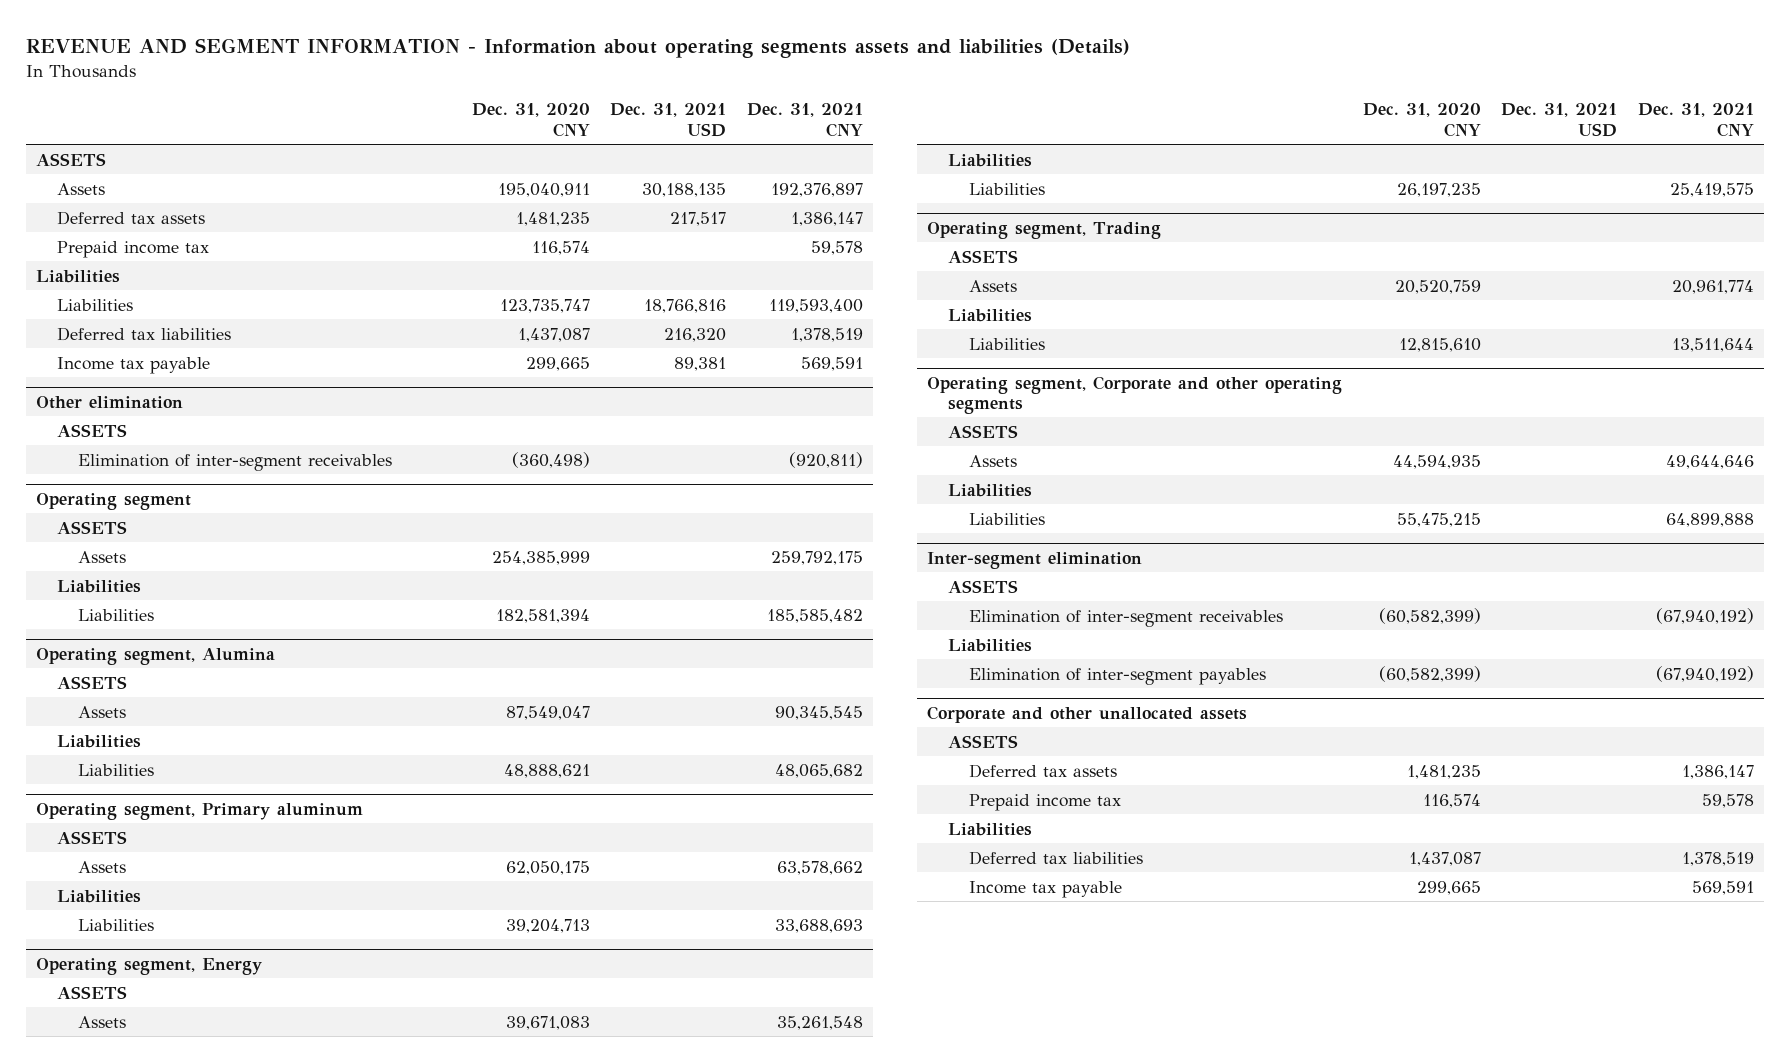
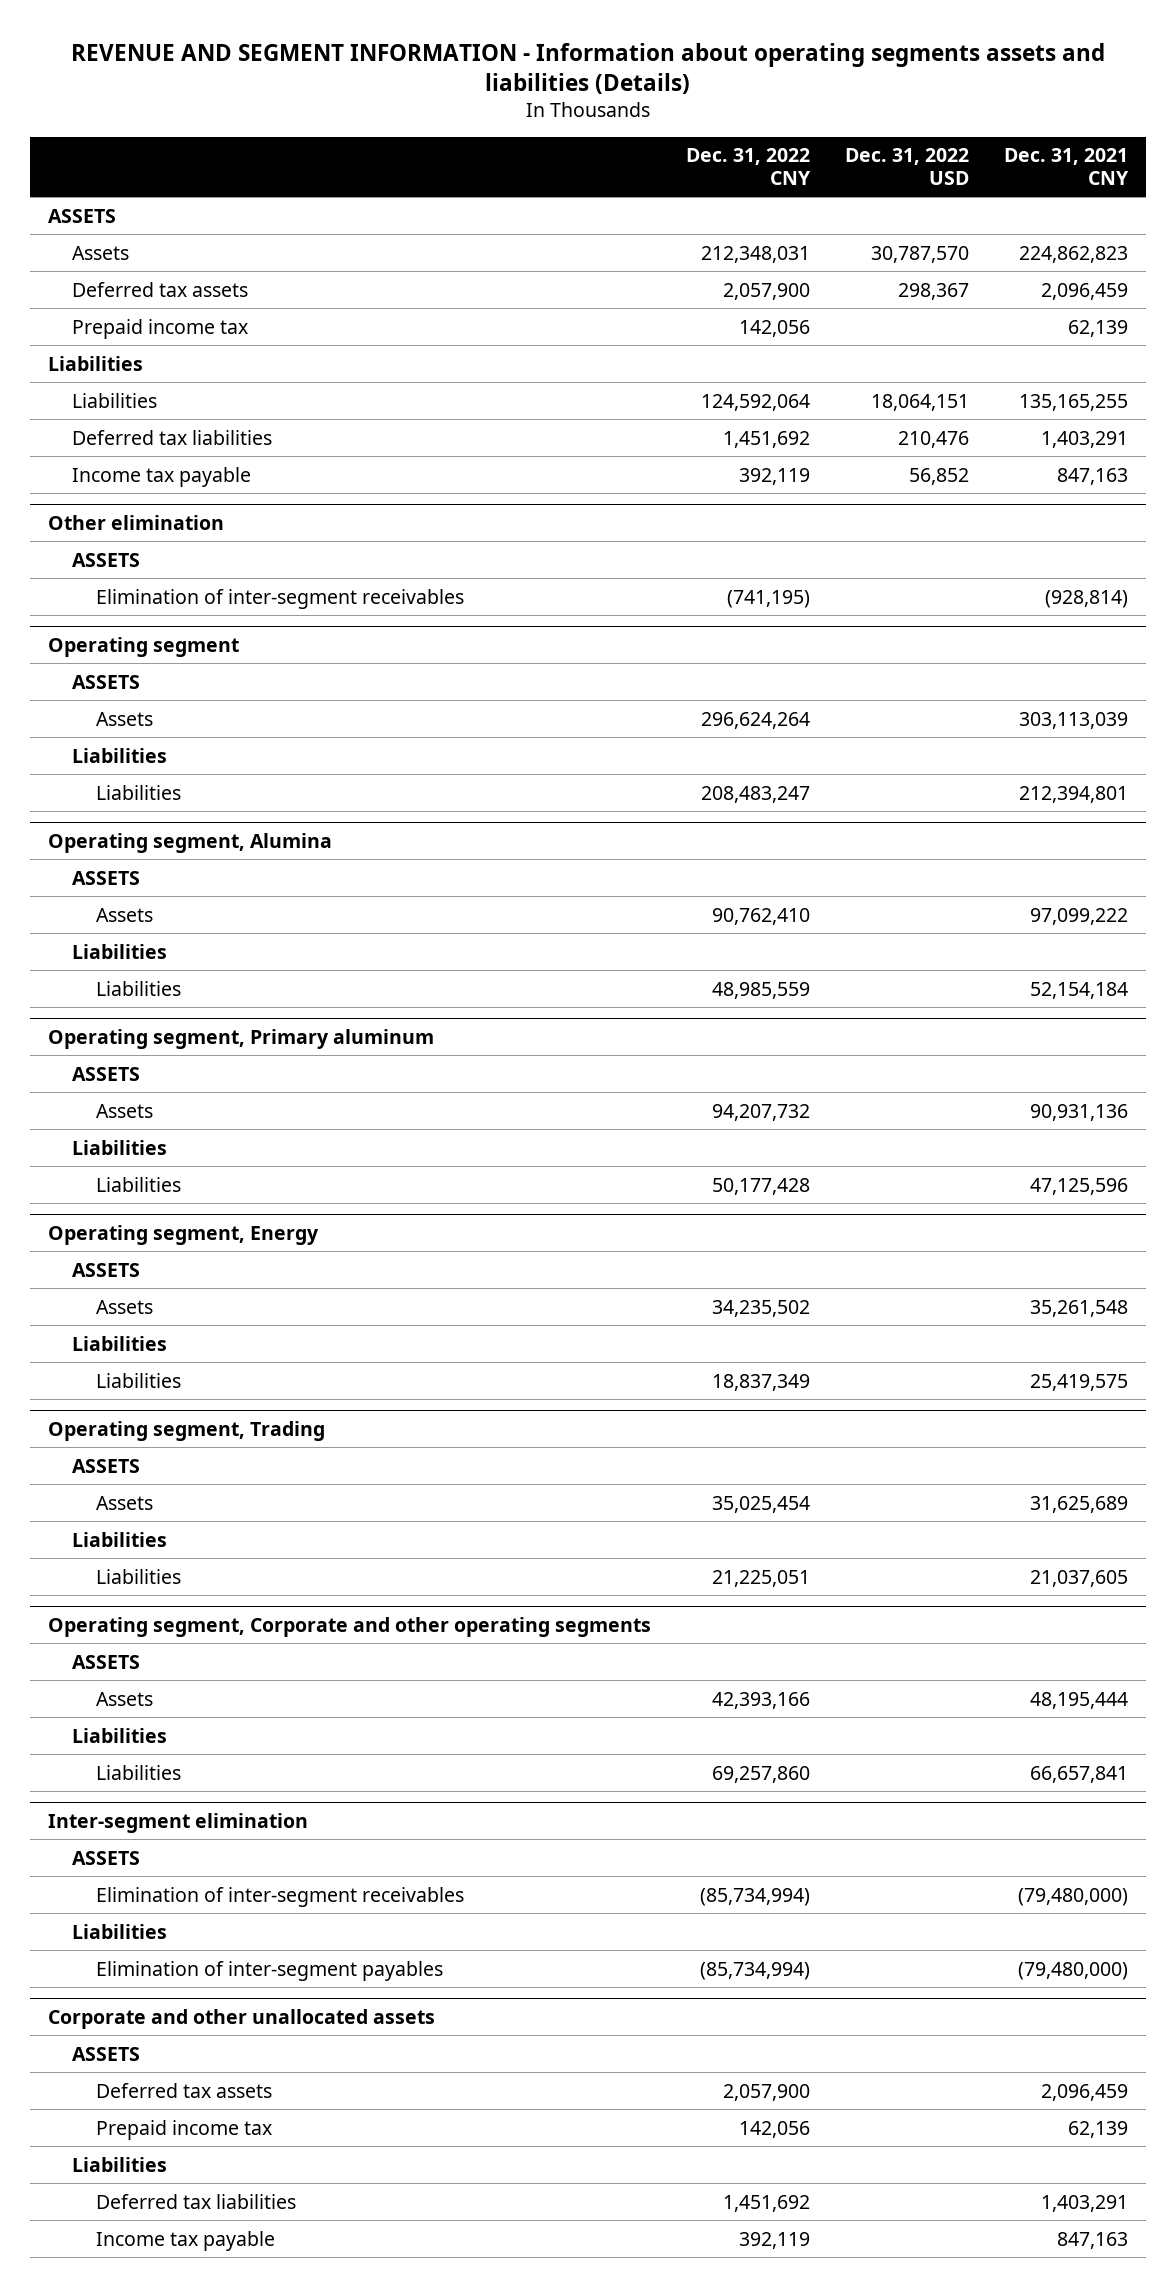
[471,103,590,137] Dec. 31, 2020 CNY -> none
[610,103,727,137] Dec. 31, 2021 USD -> none
none -> [685,148,811,185] Dec. 31, 2022 CNY
none -> [845,148,970,185] Dec. 31, 2022 USD
[770,182,863,197] 192,376,897 -> [1019,245,1129,263] 224,862,823
[790,211,863,226] 1,386,147 -> [1041,282,1129,300] 2,096,459
[810,240,863,255] 59,578 -> [1068,319,1129,337] 62,139
[768,298,863,313] 119,593,400 -> [1019,393,1129,411] 135,165,255
[790,327,863,342] 1,378,519 -> [1041,430,1129,448] 1,403,291
[800,356,863,371] 569,591 -> [1057,467,1129,485] 847,163
[788,451,863,468] (920,811) -> [1045,589,1129,608] (928,814)
[770,550,863,565] 259,792,175 -> [1019,711,1129,729] 303,113,039
[766,608,863,623] 185,585,482 -> [1019,785,1129,803] 212,394,801
[774,705,863,720] 90,345,545 -> [1030,907,1129,925] 97,099,222
[774,763,863,778] 48,065,682 -> [1030,981,1129,999] 52,154,184
[776,860,863,875] 63,578,662 -> [1030,1103,1129,1121] 90,931,136
[774,918,863,933] 33,688,693 -> [1030,1177,1129,1195] 47,125,596
[1671,279,1754,294] 20,961,774 -> [1030,1495,1129,1513] 31,625,689
[1671,337,1754,352] 13,511,644 -> [1030,1569,1129,1587] 21,037,605
[1665,454,1754,469] 49,644,646 -> [1030,1691,1129,1709] 48,195,444
[1665,512,1754,527] 64,899,888 -> [1030,1765,1129,1783] 66,657,841
[1655,607,1754,624] (67,940,192) -> [1018,1887,1129,1906] (79,480,000)
[1655,665,1754,682] (67,940,192) -> [1018,1961,1129,1980] (79,480,000)
[1681,764,1754,779] 1,386,147 -> [1041,2083,1129,2101] 2,096,459
[1701,793,1754,808] 59,578 -> [1068,2120,1129,2138] 62,139
[1681,851,1754,866] 1,378,519 -> [1041,2194,1129,2212] 1,403,291
[1691,880,1754,895] 569,591 -> [1057,2231,1129,2249] 847,163

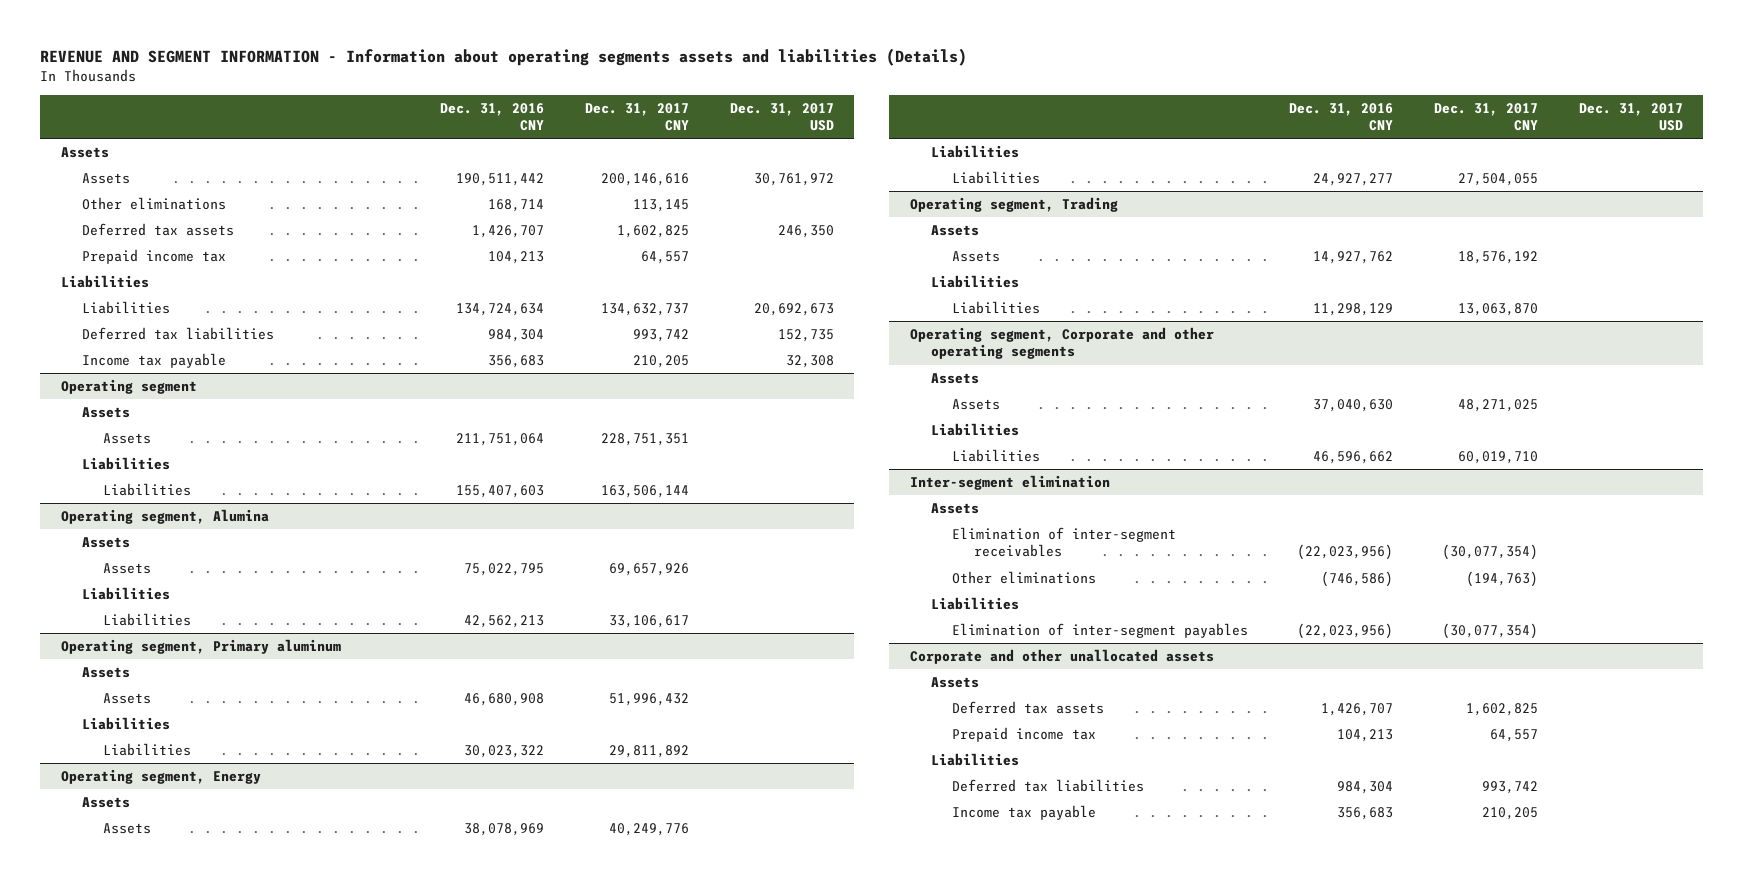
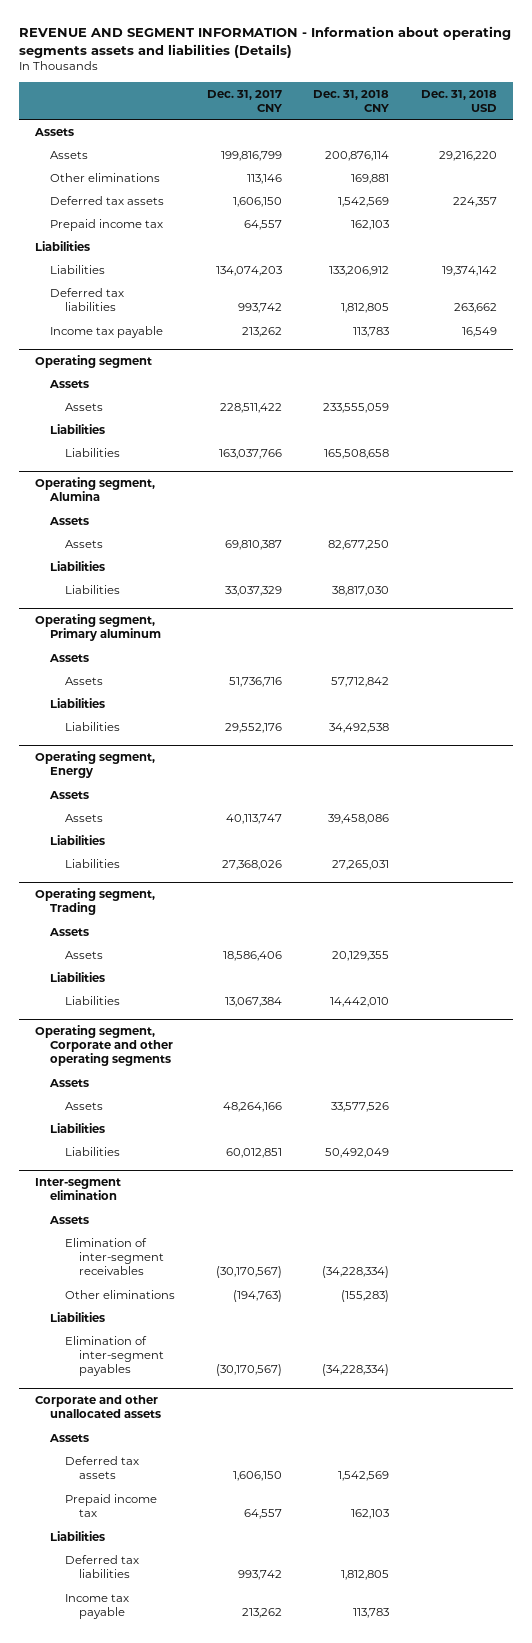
[440,102,545,132] Dec. 31, 2016 CNY -> none
[729,102,834,132] Dec. 31, 2017 USD -> none
none -> [313,89,390,112] Dec. 31, 2018 CNY
none -> [421,89,498,112] Dec. 31, 2018 USD
[600,172,689,186] 200,146,616 -> [220,150,282,161] 199,816,799
[632,198,689,212] 113,145 -> [246,173,282,184] 113,146
[616,224,689,238] 1,602,825 -> [232,196,282,207] 1,606,150
[600,302,689,316] 134,632,737 -> [215,265,282,276] 134,074,203
[632,354,689,368] 210,205 -> [241,326,282,337] 213,262
[600,432,689,446] 228,751,351 -> [219,402,282,413] 228,511,422
[600,484,689,498] 163,506,144 -> [218,448,282,459] 163,037,766
[608,562,689,576] 69,657,926 -> [224,539,282,550] 69,810,387
[608,614,689,628] 33,106,617 -> [224,585,282,596] 33,037,329
[608,692,689,706] 51,996,432 -> [228,676,282,687] 51,736,716
[608,744,689,758] 29,811,892 -> [224,722,282,733] 29,552,176
[608,822,689,836] 40,249,776 -> [225,813,282,824] 40,113,747
[1457,172,1538,186] 27,504,055 -> [221,859,282,870] 27,368,026
[1457,250,1538,264] 18,576,192 -> [222,950,282,961] 18,586,406
[1457,302,1538,316] 13,063,870 -> [224,996,282,1007] 13,067,384
[1457,398,1538,412] 48,271,025 -> [222,1101,282,1112] 48,264,166
[1457,450,1538,464] 60,019,710 -> [225,1147,282,1158] 60,012,851
[1441,544,1538,561] (30,077,354) -> [215,1266,282,1279] (30,170,567)
[1441,622,1538,639] (30,077,354) -> [215,1364,282,1377] (30,170,567)
[1465,702,1538,716] 1,602,825 -> [232,1470,282,1481] 1,606,150
[1481,806,1538,820] 210,205 -> [241,1607,282,1618] 213,262

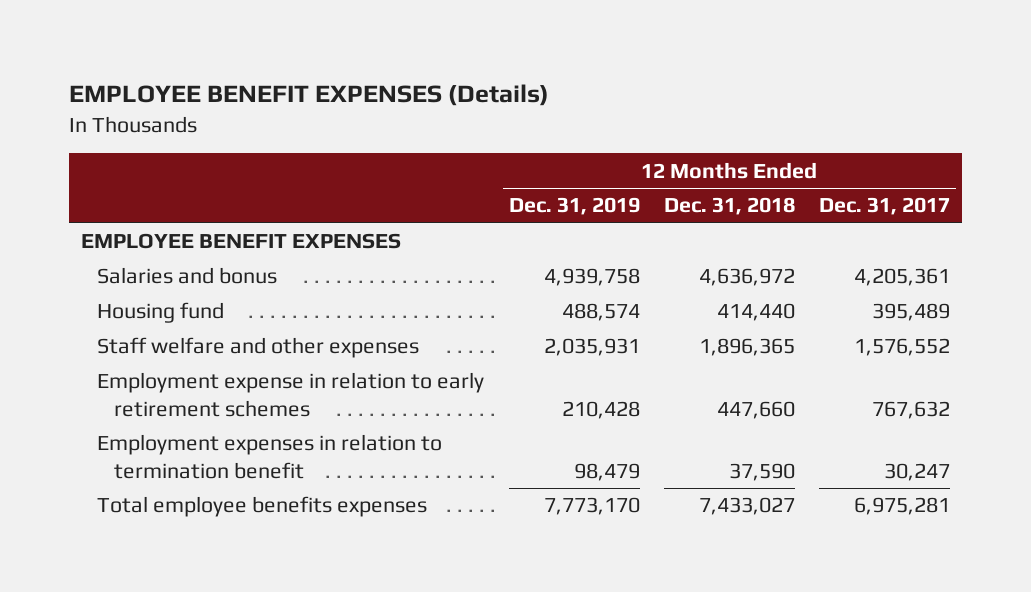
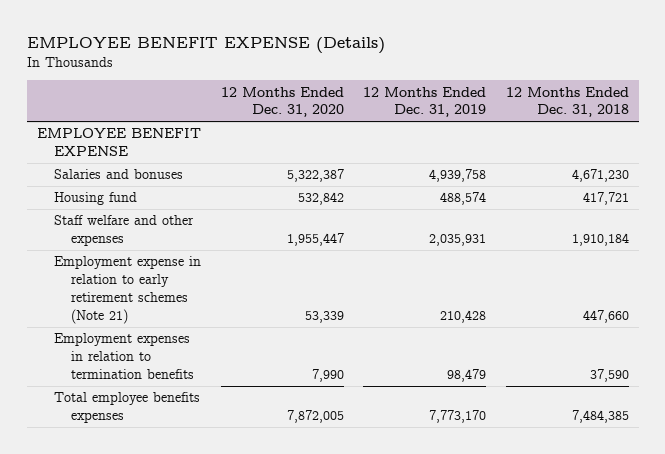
[68,84,549,107] EMPLOYEE BENEFIT EXPENSES (Details) -> [26,37,385,55] EMPLOYEE BENEFIT EXPENSE (Details)
[819,197,951,216] Dec. 31, 2017 -> none
none -> [220,86,344,118] 12 Months Ended Dec. 31, 2020
[80,233,401,250] EMPLOYEE BENEFIT EXPENSES -> [36,128,201,157] EMPLOYEE BENEFIT EXPENSE
[97,267,278,285] Salaries and bonus -> [53,169,183,180] Salaries and bonuses
[698,268,795,287] 4,636,972 -> [571,169,629,183] 4,671,230
[716,303,795,322] 414,440 -> [582,192,629,206] 417,721
[698,338,795,357] 1,896,365 -> [571,233,629,247] 1,910,184
[97,372,485,417] Employment expense in relation to early retirement schemes -> [53,256,201,324] Employment expense in relation to early retirement schemes (Note 21)
[97,434,443,479] Employment expenses in relation to termination benefit -> [53,333,195,379] Employment expenses in relation to termination benefits
[698,497,795,516] 7,433,027 -> [571,410,629,424] 7,484,385

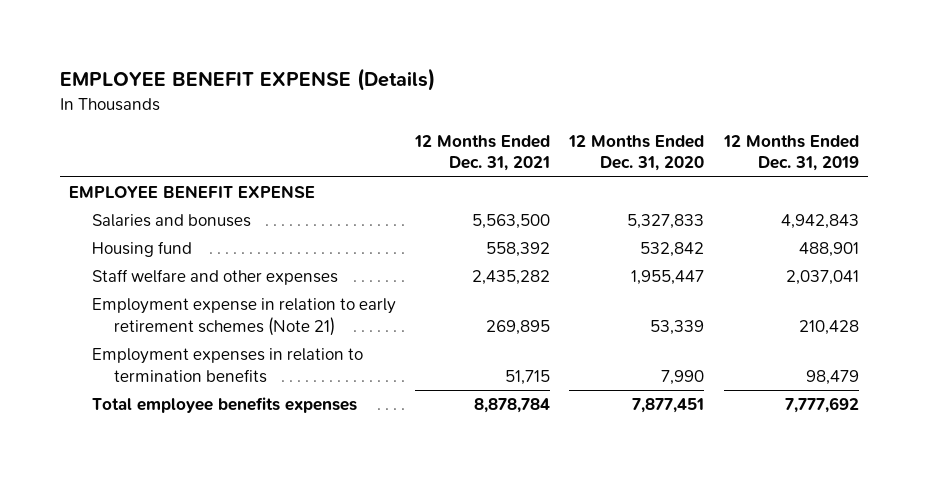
[505,86,629,118] 12 Months Ended Dec. 31, 2018 -> none
none -> [414,134,551,172] 12 Months Ended Dec. 31, 2021
[286,169,344,183] 5,322,387 -> [627,213,705,229] 5,327,833
[429,169,487,183] 4,939,758 -> [780,213,859,229] 4,942,843
[440,192,487,206] 488,574 -> [798,241,859,257] 488,901
[429,234,487,247] 2,035,931 -> [785,269,859,285] 2,037,041
[286,410,344,424] 7,872,005 -> [632,397,705,413] 7,877,451
[429,410,487,424] 7,773,170 -> [784,396,859,413] 7,777,692

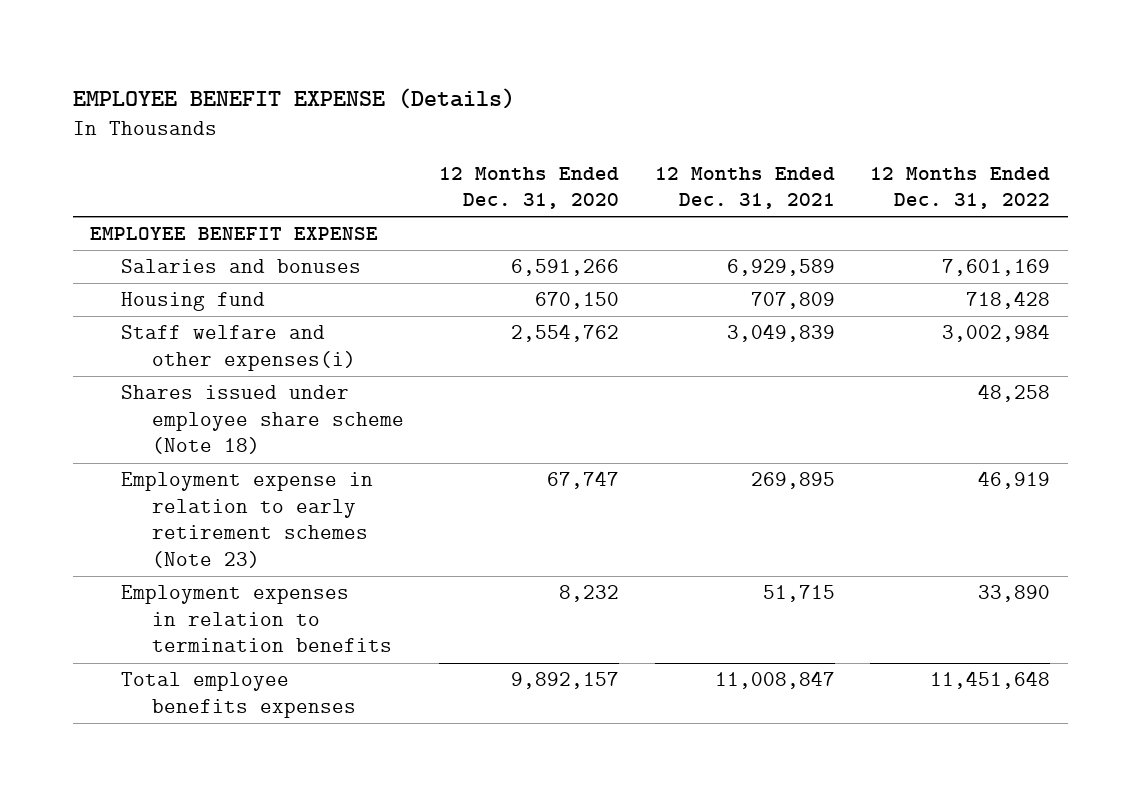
[722,134,859,172] 12 Months Ended Dec. 31, 2019 -> none
none -> [870,166,1051,210] 12 Months Ended Dec. 31, 2022
[472,213,551,229] 5,563,500 -> [726,259,835,277] 6,929,589
[627,213,705,229] 5,327,833 -> [511,259,620,277] 6,591,266
[486,241,551,257] 558,392 -> [750,292,835,310] 707,809
[640,241,705,257] 532,842 -> [535,292,620,310] 670,150
[91,268,338,285] Staff welfare and other expenses -> [120,325,356,371] Staff welfare and other expenses(i)
[472,269,551,285] 2,435,282 -> [726,324,835,343] 3,049,839
[631,269,705,285] 1,955,447 -> [511,324,620,343] 2,554,762
none -> [120,385,404,455] Shares issued under employee share scheme (Note 18)
[91,297,396,336] Employment expense in relation to early retirement schemes (Note 21) -> [120,472,373,569] Employment expense in relation to early retirement schemes (Note 23)
[650,319,705,335] 53,339 -> [547,471,620,490] 67,747
[661,369,705,385] 7,990 -> [559,585,620,603] 8,232
[474,397,551,413] 8,878,784 -> [714,671,835,690] 11,008,847
[632,397,705,413] 7,877,451 -> [511,672,620,690] 9,892,157

